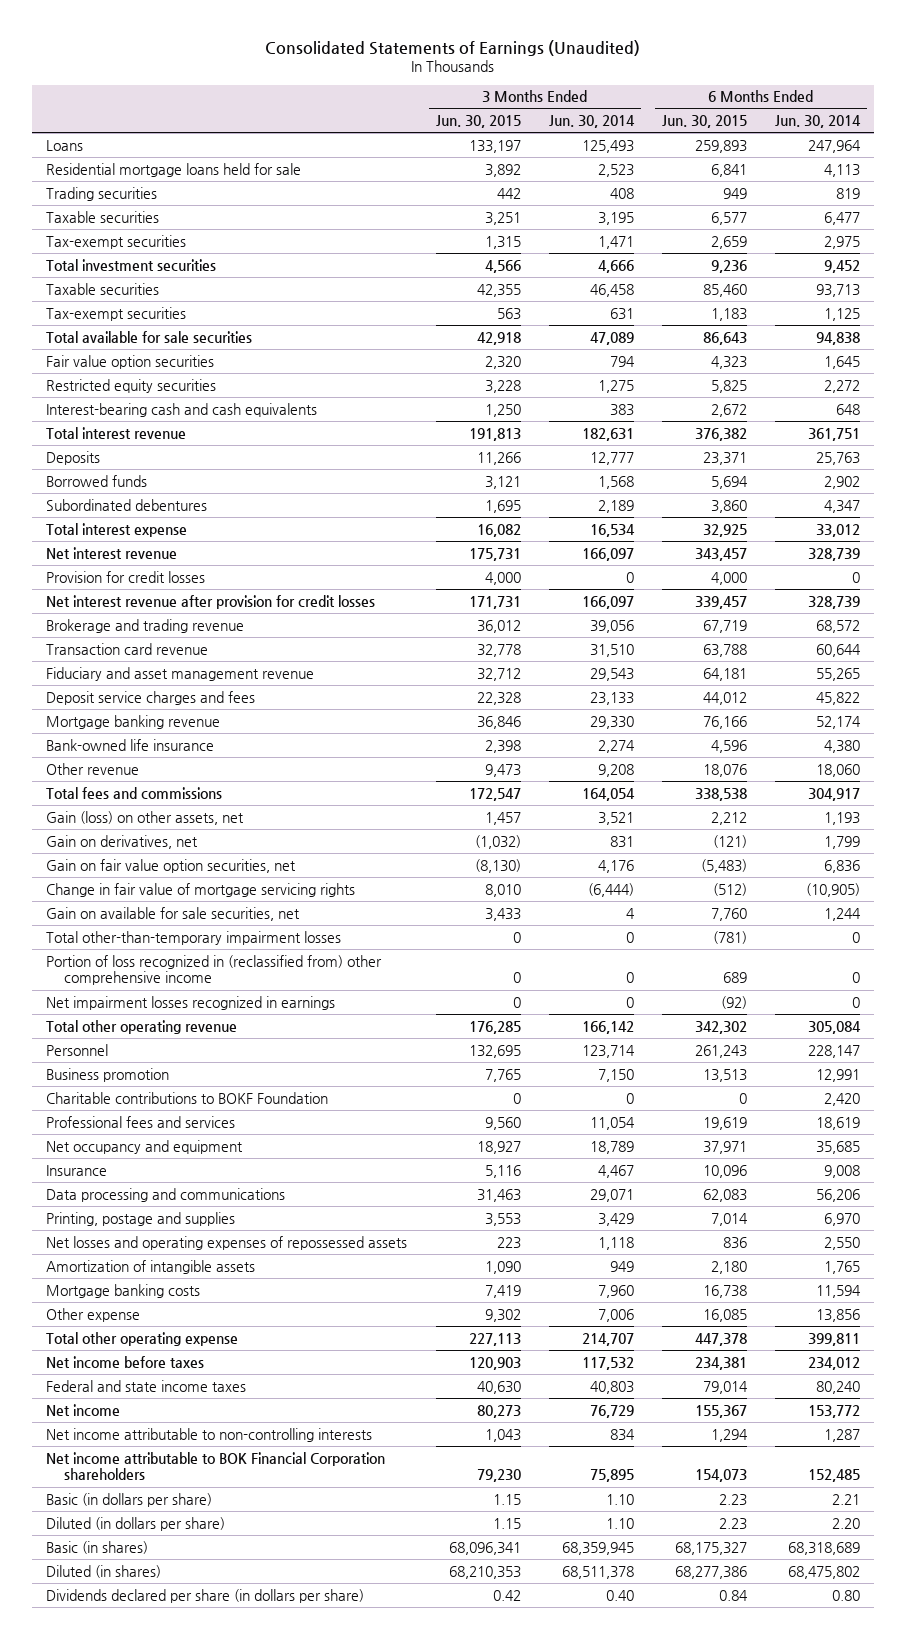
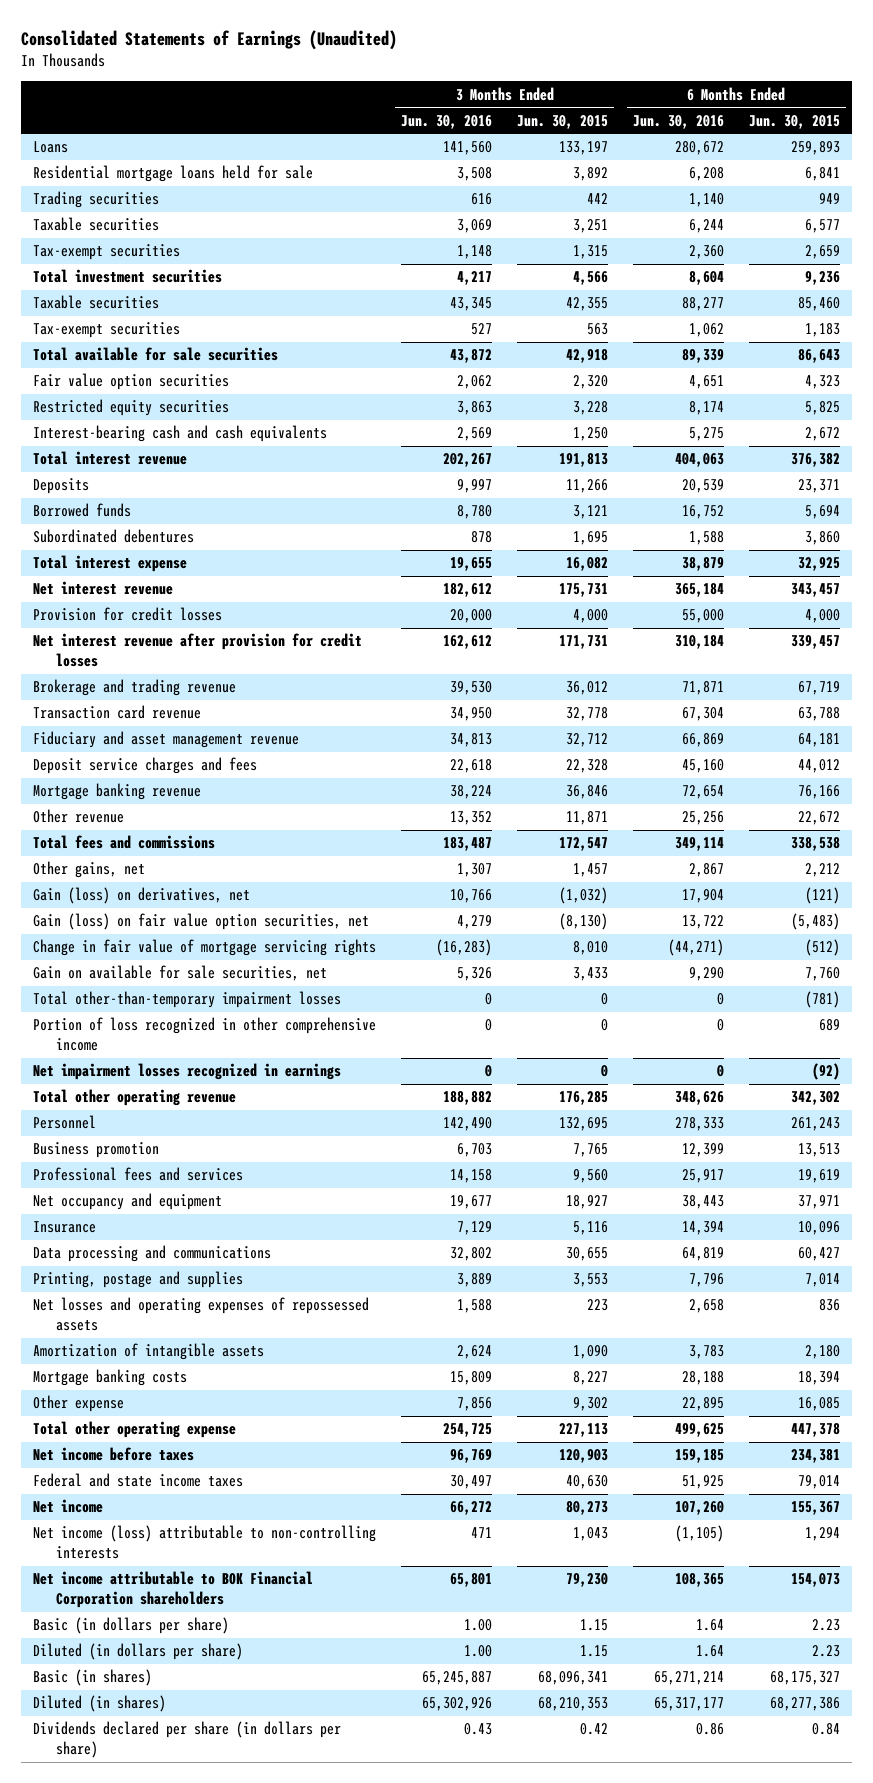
[548,115,635,129] Jun. 30, 2014 -> none
[774,115,861,129] Jun. 30, 2014 -> none
none -> [401,114,493,129] Jun. 30, 2016
none -> [632,114,724,129] Jun. 30, 2016
[46,738,215,751] Bank-owned life insurance -> none
[484,763,521,777] 9,473 -> [566,811,609,826] 11,871
[702,763,747,777] 18,076 -> [797,811,840,826] 22,672
[46,810,245,825] Gain (loss) on other assets, net -> [33,861,146,879] Other gains, net
[46,834,199,849] Gain on derivatives, net -> [33,887,251,905] Gain (loss) on derivatives, net
[46,858,297,873] Gain on fair value option securities, net -> [33,913,370,931] Gain (loss) on fair value option securities, net
[46,954,383,986] Portion of loss recognized in (reclassified from) other comprehensive income -> [33,1017,377,1052] Portion of loss recognized in other comprehensive income
[46,1091,329,1104] Charitable contributions to BOKF Foundation -> none
[476,1188,521,1202] 31,463 -> [566,1247,609,1262] 30,655
[702,1188,747,1202] 62,083 -> [797,1247,840,1262] 60,427
[484,1284,521,1298] 7,419 -> [573,1371,609,1386] 8,227
[702,1284,747,1298] 16,738 -> [797,1371,840,1386] 18,394
[46,1427,373,1442] Net income attributable to non-controlling interests -> [33,1525,377,1560] Net income (loss) attributable to non-controlling interests

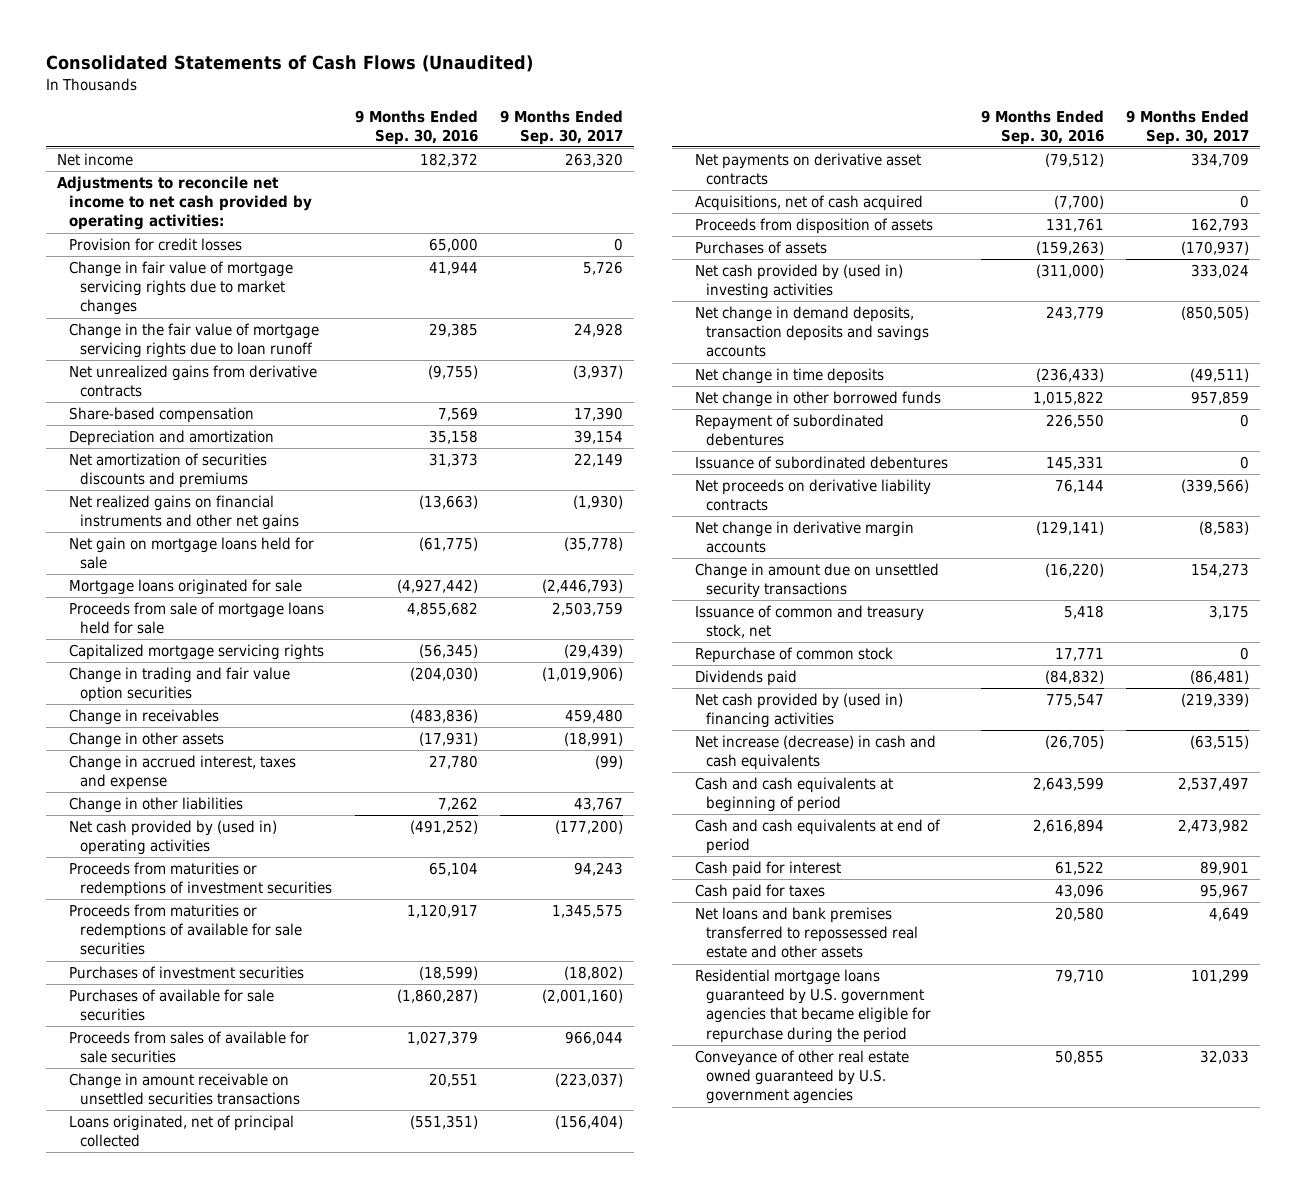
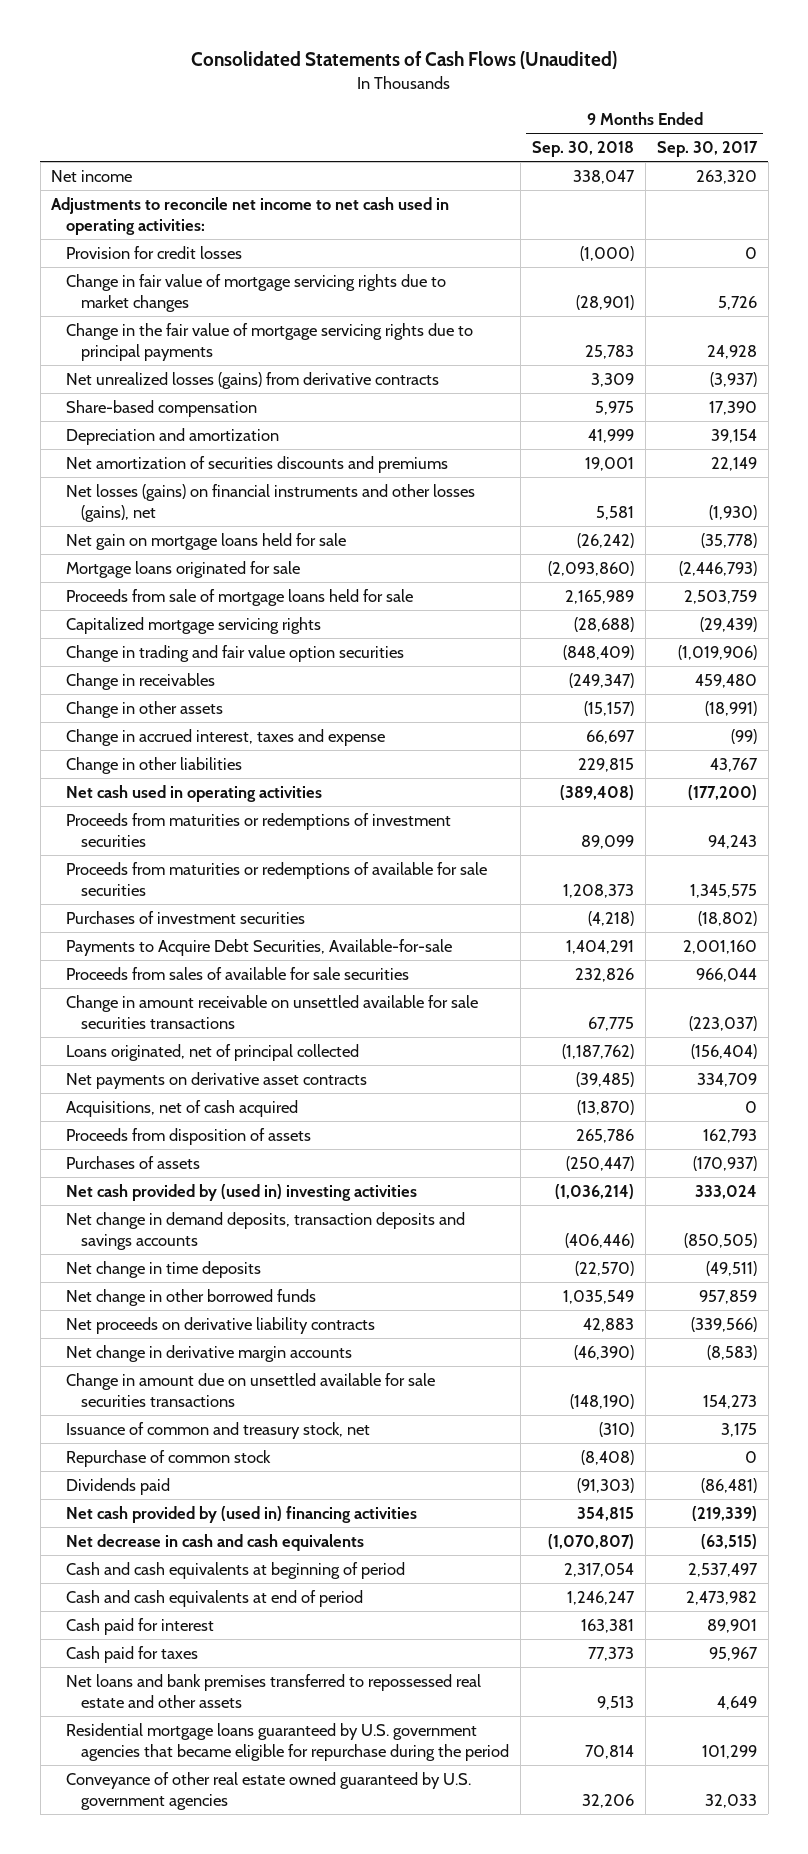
[354,109,478,145] 9 Months Ended Sep. 30, 2016 -> none
none -> [532,141,635,158] Sep. 30, 2018
[57,176,312,231] Adjustments to reconcile net income to net cash provided by operating activities: -> [51,196,450,236] Adjustments to reconcile net income to net cash used in operating activities:
[68,323,319,359] Change in the fair value of mortgage servicing rights due to loan runoff -> [66,322,474,362] Change in the fair value of mortgage servicing rights due to principal payments
[68,365,317,398] Net unrealized gains from derivative contracts -> [66,371,440,389] Net unrealized losses (gains) from derivative contracts
[68,495,300,531] Net realized gains on financial instruments and other net gains -> [66,483,476,523] Net losses (gains) on financial instruments and other losses (gains), net
[68,820,277,856] Net cash provided by (used in) operating activities -> [66,784,323,802] Net cash used in operating activities
[68,989,274,1022] Purchases of available for sale securities -> none
none -> [66,938,453,956] Payments to Acquire Debt Securities, Available-for-sale
[68,1073,301,1106] Change in amount receivable on unsettled securities transactions -> [66,994,479,1030] Change in amount receivable on unsettled available for sale securities transactions
[694,414,884,447] Repayment of subordinated debentures -> none
[694,456,948,470] Issuance of subordinated debentures -> none
[694,563,939,599] Change in amount due on unsettled security transactions -> [66,1372,436,1408] Change in amount due on unsettled available for sale securities transactions
[694,735,936,771] Net increase (decrease) in cash and cash equivalents -> [66,1533,365,1551] Net decrease in cash and cash equivalents

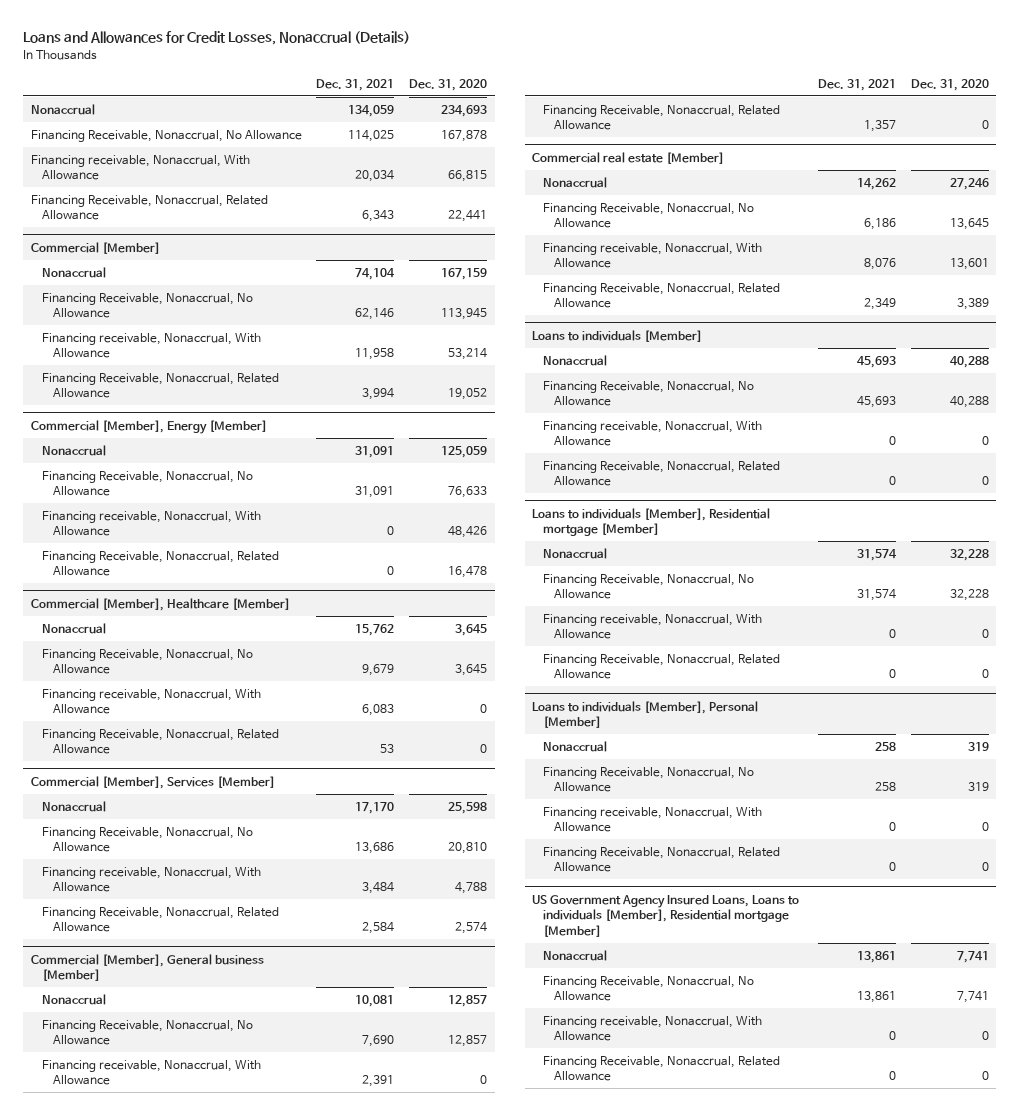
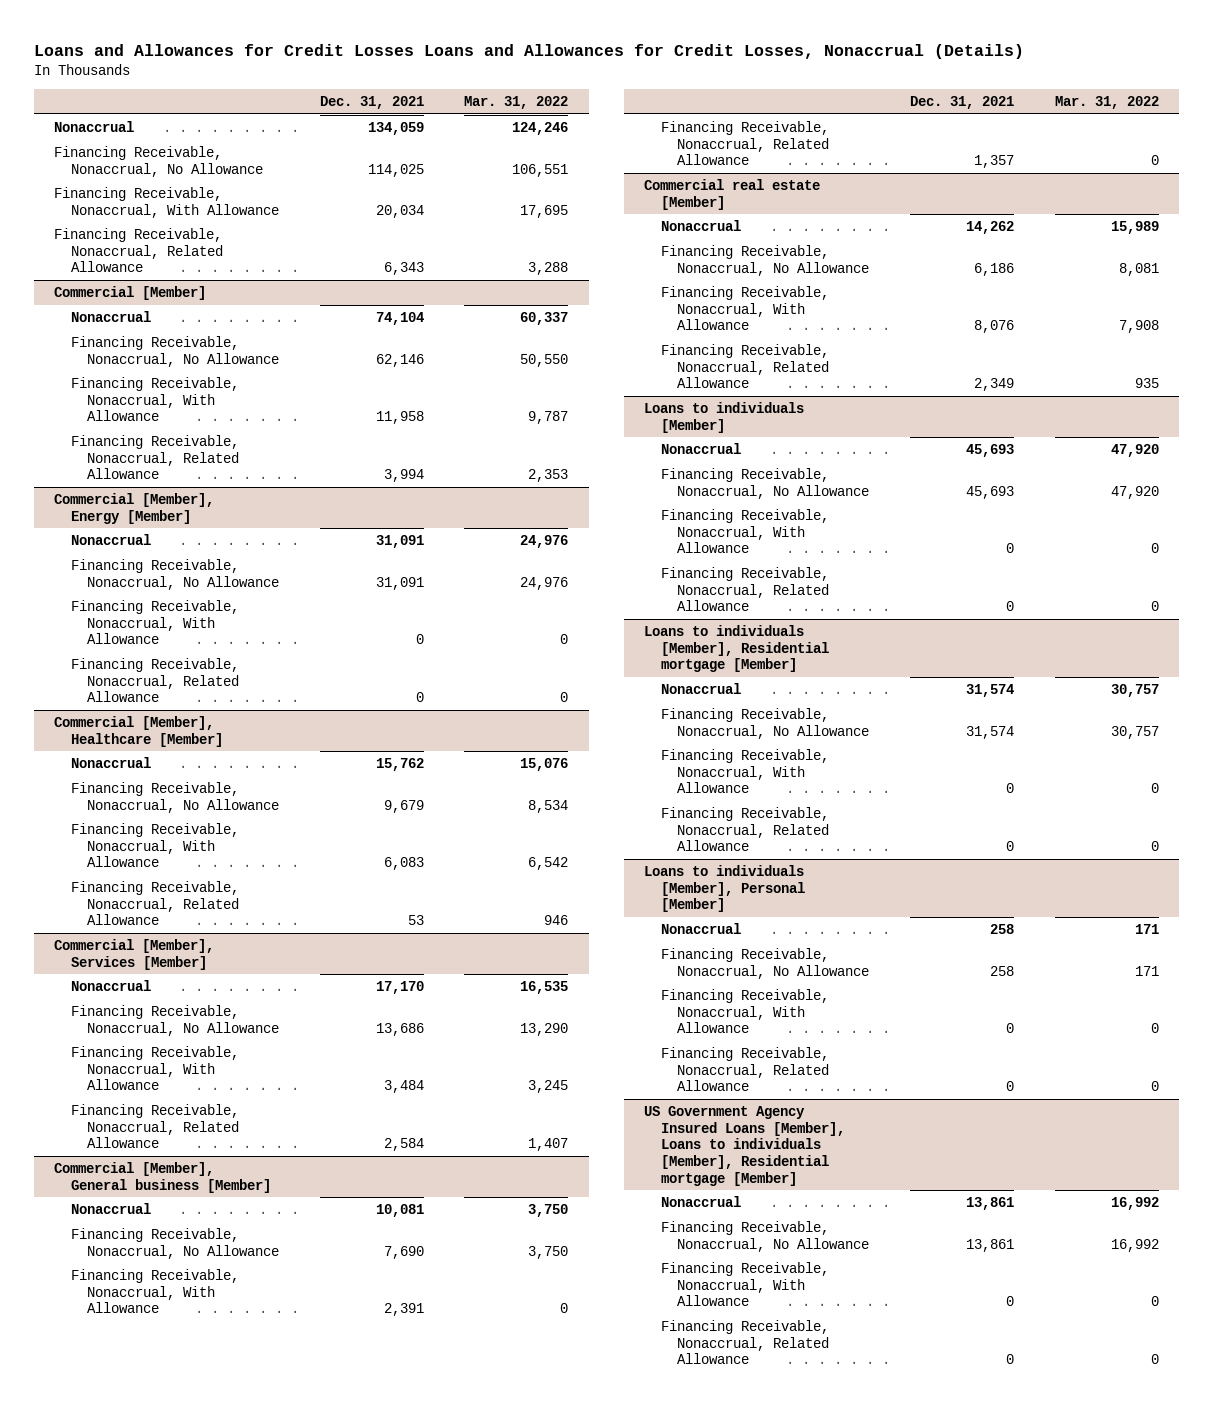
[23,31,411,46] Loans and Allowances for Credit Losses, Nonaccrual (Details) -> [33,43,1024,59] Loans and Allowances for Credit Losses Loans and Allowances for Credit Losses, Nonaccrual (Details)
[409,78,488,91] Dec. 31, 2020 -> none
none -> [464,96,569,110] Mar. 31, 2022
[30,154,250,181] Financing receivable, Nonaccrual, With Allowance -> [54,187,279,218] Financing Receivable, Nonaccrual, With Allowance
[41,332,261,359] Financing receivable, Nonaccrual, With Allowance -> [70,377,239,422] Financing Receivable, Nonaccrual, With Allowance
[41,510,261,537] Financing receivable, Nonaccrual, With Allowance -> [70,600,239,645] Financing Receivable, Nonaccrual, With Allowance
[41,688,261,715] Financing receivable, Nonaccrual, With Allowance -> [70,823,239,868] Financing Receivable, Nonaccrual, With Allowance
[41,866,261,893] Financing receivable, Nonaccrual, With Allowance -> [70,1046,239,1091] Financing Receivable, Nonaccrual, With Allowance
[41,1059,261,1086] Financing receivable, Nonaccrual, With Allowance -> [70,1269,239,1314] Financing Receivable, Nonaccrual, With Allowance
[543,242,763,269] Financing receivable, Nonaccrual, With Allowance -> [660,286,829,331] Financing Receivable, Nonaccrual, With Allowance
[543,420,763,447] Financing receivable, Nonaccrual, With Allowance -> [660,509,829,554] Financing Receivable, Nonaccrual, With Allowance
[543,613,763,640] Financing receivable, Nonaccrual, With Allowance -> [660,749,829,794] Financing Receivable, Nonaccrual, With Allowance
[543,806,763,833] Financing receivable, Nonaccrual, With Allowance -> [660,989,829,1034] Financing Receivable, Nonaccrual, With Allowance
[532,894,800,938] US Government Agency Insured Loans, Loans to individuals [Member], Residential mortgage [Member] -> [644,1106,845,1186] US Government Agency Insured Loans [Member], Loans to individuals [Member], Residential mortgage [Member]
[543,1015,763,1042] Financing receivable, Nonaccrual, With Allowance -> [660,1262,829,1307] Financing Receivable, Nonaccrual, With Allowance

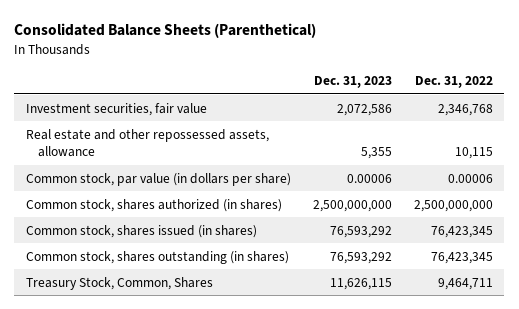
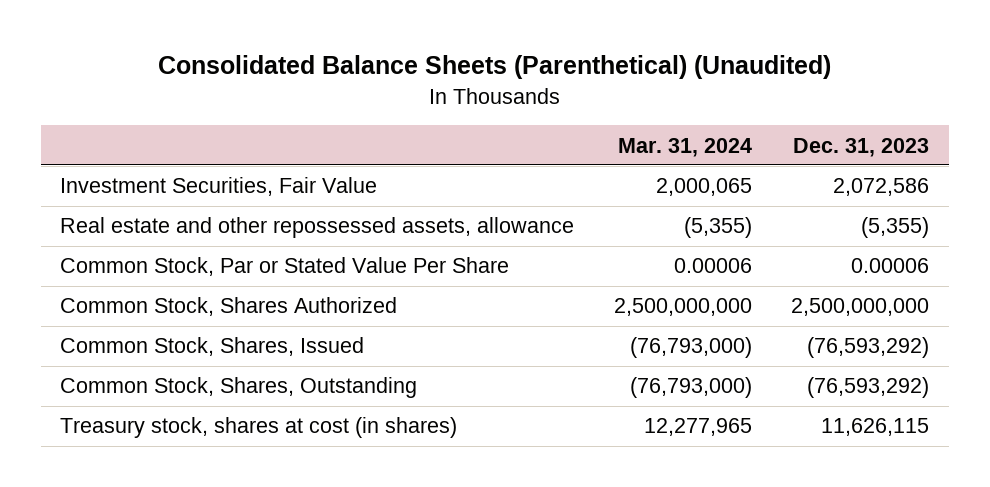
[14,23,317,39] Consolidated Balance Sheets (Parenthetical) -> [157,55,831,80] Consolidated Balance Sheets (Parenthetical) (Unaudited)
[415,75,494,88] Dec. 31, 2022 -> none
none -> [617,137,752,157] Mar. 31, 2024
[25,102,207,116] Investment securities, fair value -> [60,177,378,197] Investment Securities, Fair Value
[360,146,392,159] 5,355 -> [861,217,930,239] (5,355)
[25,172,291,186] Common stock, par value (in dollars per share) -> [60,257,510,277] Common Stock, Par or Stated Value Per Share
[25,198,282,212] Common stock, shares authorized (in shares) -> [60,297,398,317] Common Stock, Shares Authorized
[25,224,257,238] Common stock, shares issued (in shares) -> [60,337,365,357] Common Stock, Shares, Issued
[329,225,392,238] 76,593,292 -> [807,337,930,359] (76,593,292)
[25,250,289,264] Common stock, shares outstanding (in shares) -> [60,377,418,399] Common Stock, Shares, Outstanding
[329,251,392,264] 76,593,292 -> [807,377,930,399] (76,593,292)
[25,276,213,290] Treasury Stock, Common, Shares -> [60,417,458,439] Treasury stock, shares at cost (in shares)

